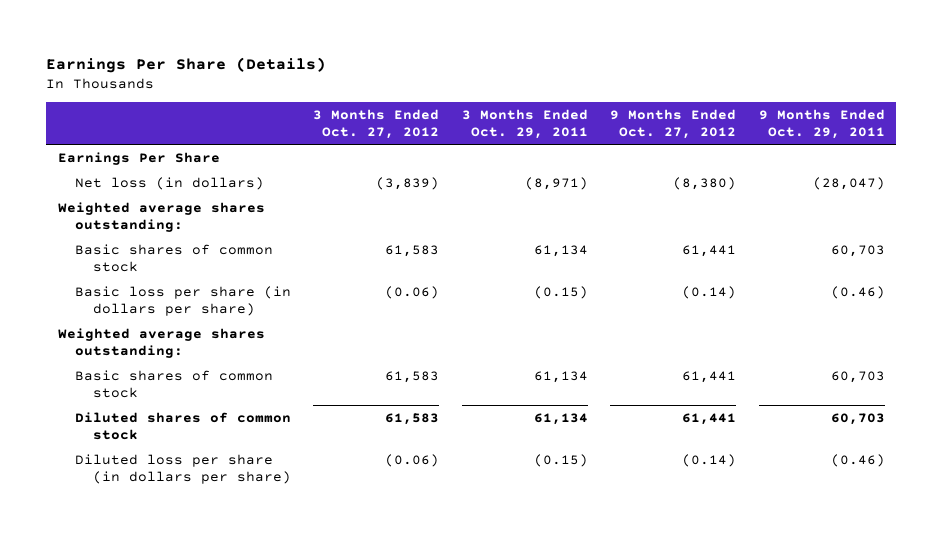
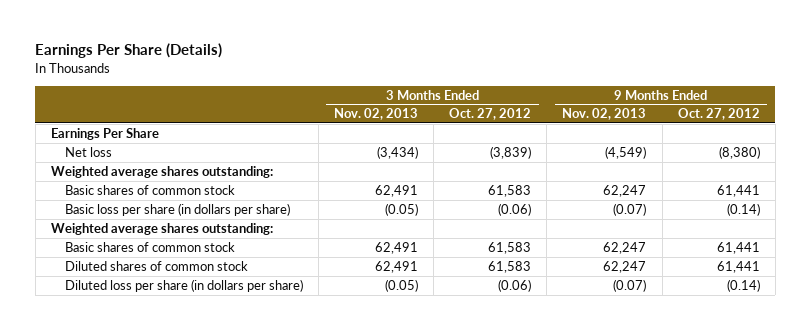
[461,108,588,139] 3 Months Ended Oct. 29, 2011 -> none
[758,108,885,139] 9 Months Ended Oct. 29, 2011 -> none
none -> [334,108,419,121] Nov. 02, 2013
none -> [562,108,647,121] Nov. 02, 2013
[75,176,265,190] Net loss (in dollars) -> [64,146,112,157] Net loss

